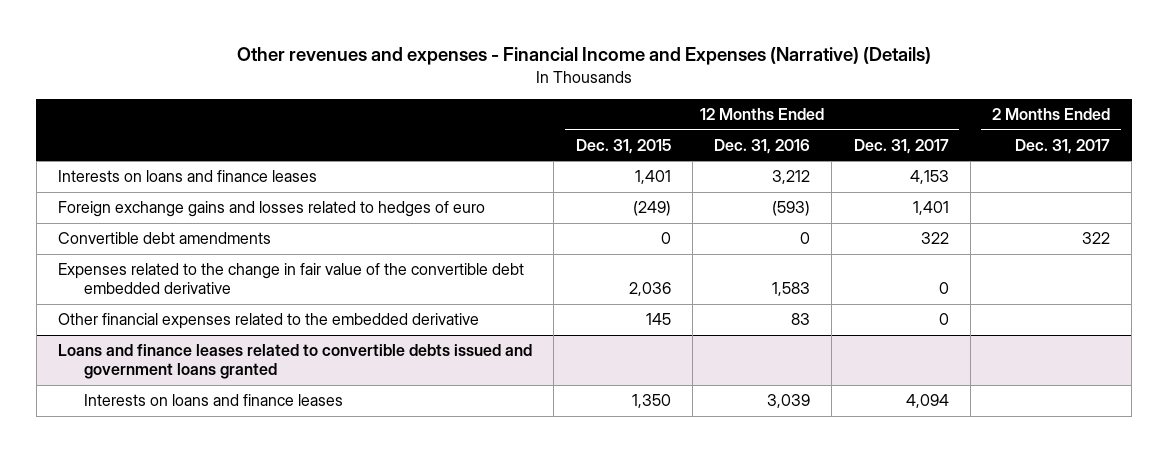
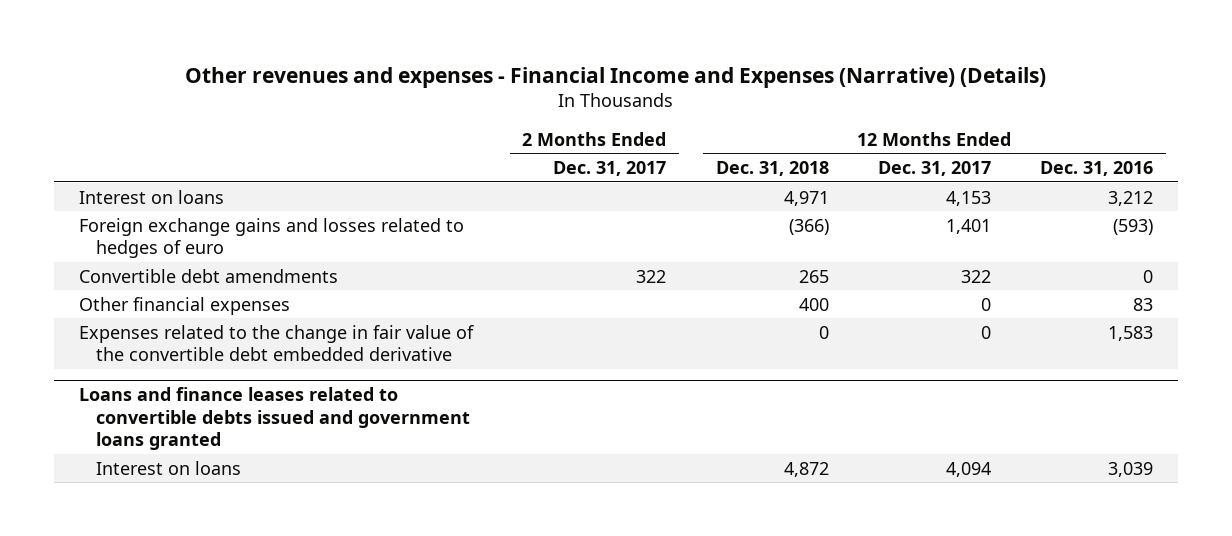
[575,138,671,154] Dec. 31, 2015 -> none
none -> [715,161,829,177] Dec. 31, 2018
[58,170,318,183] Interests on loans and finance leases -> [79,189,225,204] Interest on loans
none -> [79,296,291,315] Other financial expenses
[58,313,480,330] Other financial expenses related to the embedded derivative -> none
[83,394,343,407] Interests on loans and finance leases -> [96,460,242,475] Interest on loans

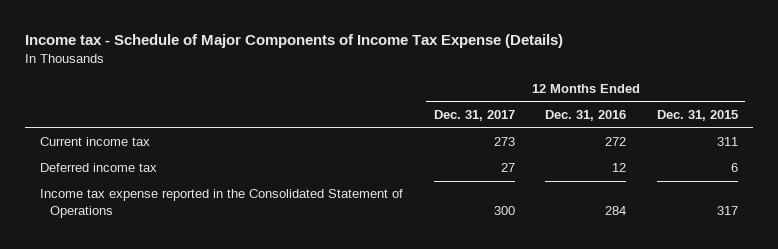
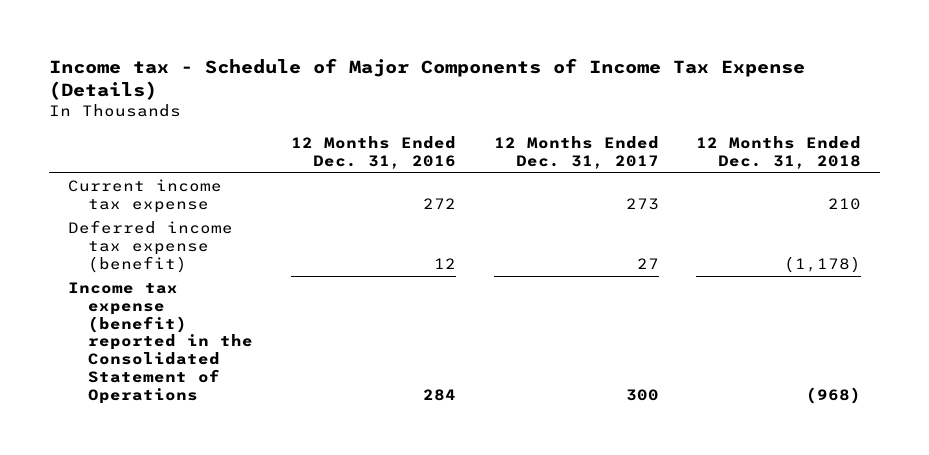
[656,110,738,122] Dec. 31, 2015 -> none
none -> [696,136,862,170] 12 Months Ended Dec. 31, 2018
[40,137,151,147] Current income tax -> [68,179,223,214] Current income tax expense
[40,163,158,173] Deferred income tax -> [68,220,234,273] Deferred income tax expense (benefit)
[40,189,404,219] Income tax expense reported in the Consolidated Statement of Operations -> [68,282,254,404] Income tax expense (benefit) reported in the Consolidated Statement of Operations

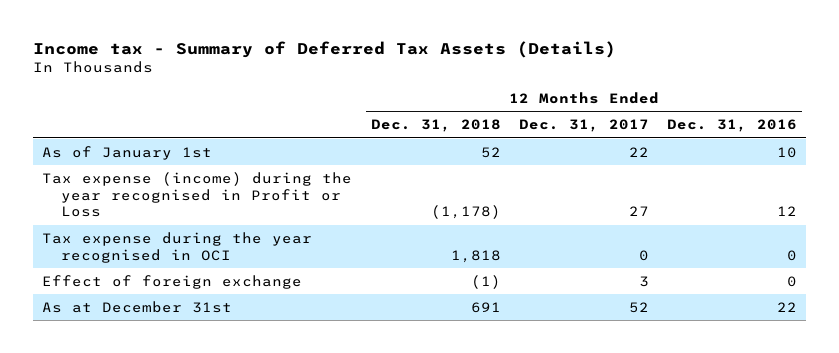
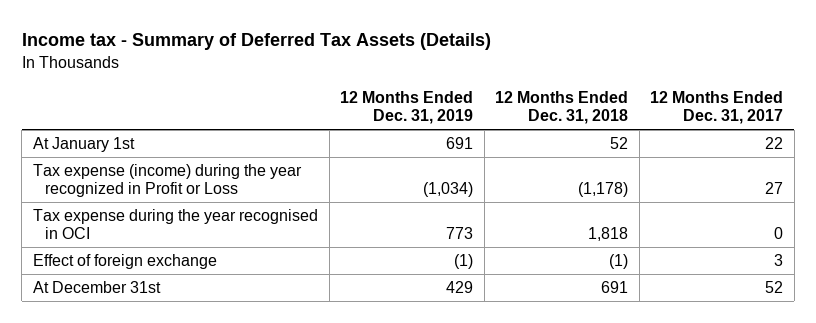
[667,119,798,133] Dec. 31, 2016 -> none
none -> [340,90,474,125] 12 Months Ended Dec. 31, 2019
[42,145,213,160] As of January 1st -> [32,136,135,152] At January 1st
[42,171,353,218] Tax expense (income) during the year recognised in Profit or Loss -> [32,163,302,198] Tax expense (income) during the year recognized in Profit or Loss
[42,300,233,313] As at December 31st -> [32,280,161,293] At December 31st

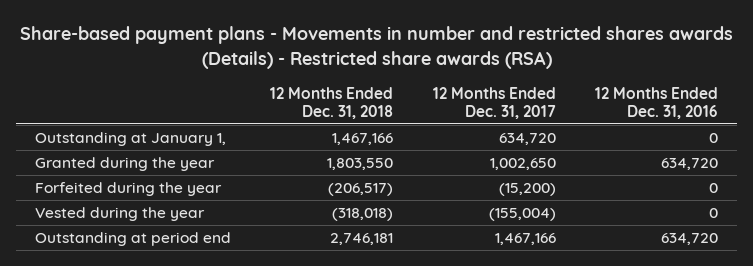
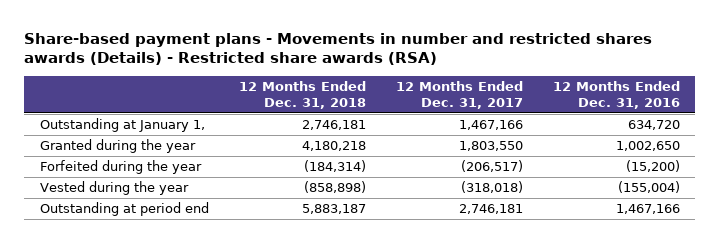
[332,133,394,146] 1,467,166 -> [301,119,366,130] 2,746,181
[498,133,556,146] 634,720 -> [459,119,524,130] 1,467,166
[708,133,718,144] 0 -> [628,119,681,130] 634,720
[327,158,394,171] 1,803,550 -> [301,140,366,151] 4,180,218
[489,158,556,171] 1,002,650 -> [459,140,524,151] 1,803,550
[660,158,718,171] 634,720 -> [616,140,681,151] 1,002,650
[328,183,394,197] (206,517) -> [303,159,366,172] (184,314)
[498,183,556,197] (15,200) -> [461,159,524,172] (206,517)
[708,183,718,194] 0 -> [626,159,681,172] (15,200)
[332,208,394,222] (318,018) -> [303,180,366,193] (858,898)
[488,208,556,222] (155,004) -> [461,180,524,193] (318,018)
[708,208,718,219] 0 -> [618,180,681,193] (155,004)
[330,233,394,246] 2,746,181 -> [301,203,366,214] 5,883,187
[494,233,556,246] 1,467,166 -> [459,203,524,214] 2,746,181
[660,233,718,246] 634,720 -> [616,203,681,214] 1,467,166

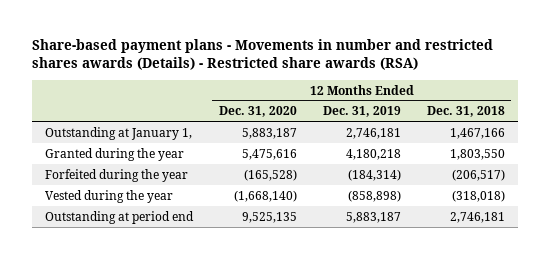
[396,80,524,110] 12 Months Ended Dec. 31, 2017 -> none
[553,80,681,110] 12 Months Ended Dec. 31, 2016 -> none
none -> [218,106,297,118] Dec. 31, 2020
none -> [322,106,401,118] Dec. 31, 2019
[301,119,366,130] 2,746,181 -> [449,127,505,139] 1,467,166
[301,140,366,151] 4,180,218 -> [449,148,505,160] 1,803,550
[303,159,366,172] (184,314) -> [451,168,505,181] (206,517)
[303,180,366,193] (858,898) -> [451,189,505,202] (318,018)
[301,203,366,214] 5,883,187 -> [449,211,505,223] 2,746,181

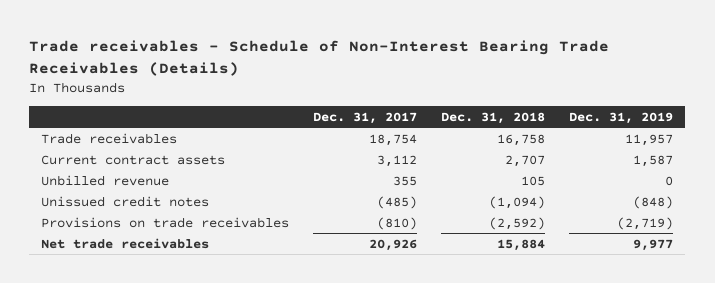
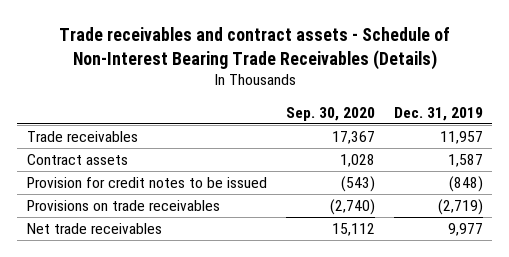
[29,40,610,76] Trade receivables - Schedule of Non-Interest Bearing Trade Receivables (Details) -> [58,26,450,70] Trade receivables and contract assets - Schedule of Non-Interest Bearing Trade Receivables (Details)
[313,111,418,124] Dec. 31, 2017 -> none
[441,111,546,124] Dec. 31, 2018 -> none
none -> [285,106,375,121] Sep. 30, 2020
[41,174,170,186] Unbilled revenue -> none
[41,154,226,165] Current contract assets -> [26,154,128,166] Contract assets
[41,195,210,207] Unissued credit notes -> [26,177,267,189] Provision for credit notes to be issued

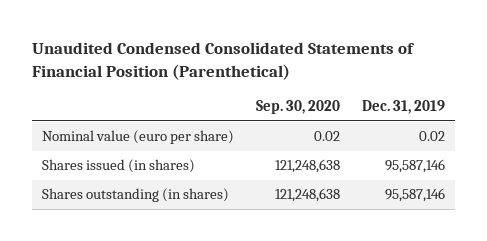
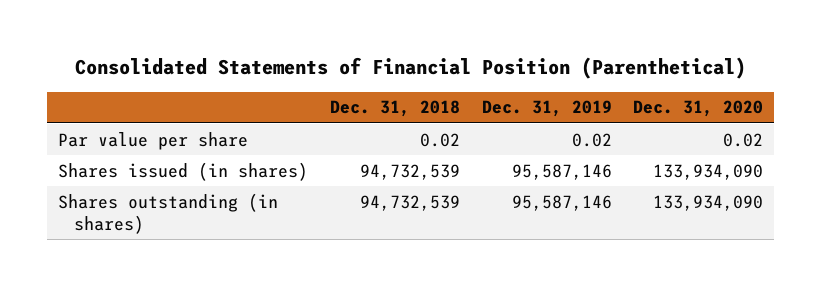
[31,42,415,81] Unaudited Condensed Consolidated Statements of Financial Position (Parenthetical) -> [74,57,746,80] Consolidated Statements of Financial Position (Parenthetical)
[256,100,341,115] Sep. 30, 2020 -> none
none -> [329,100,460,118] Dec. 31, 2018
none -> [633,100,764,118] Dec. 31, 2020
[42,130,235,145] Nominal value (euro per share) -> [58,131,249,150] Par value per share

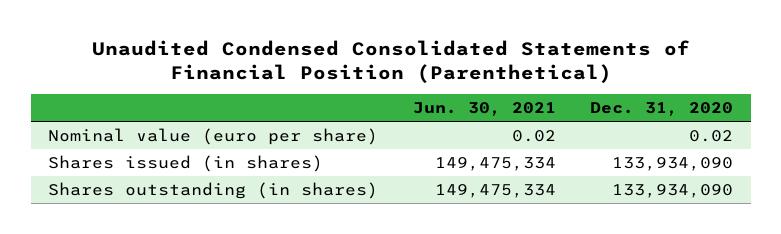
[74,57,746,80] Consolidated Statements of Financial Position (Parenthetical) -> [91,39,690,83] Unaudited Condensed Consolidated Statements of Financial Position (Parenthetical)
[329,100,460,118] Dec. 31, 2018 -> none
[481,100,612,118] Dec. 31, 2019 -> none
none -> [412,102,556,117] Jun. 30, 2021
[58,131,249,150] Par value per share -> [48,127,379,145] Nominal value (euro per share)

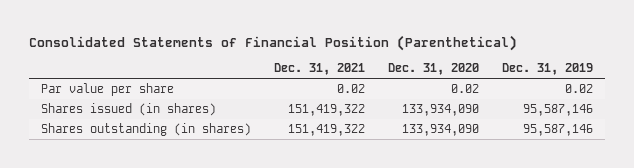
[91,39,690,83] Unaudited Condensed Consolidated Statements of Financial Position (Parenthetical) -> [29,34,518,51] Consolidated Statements of Financial Position (Parenthetical)
[412,102,556,117] Jun. 30, 2021 -> none
none -> [273,63,365,76] Dec. 31, 2021
none -> [502,63,594,76] Dec. 31, 2019
[48,127,379,145] Nominal value (euro per share) -> [40,82,174,96] Par value per share

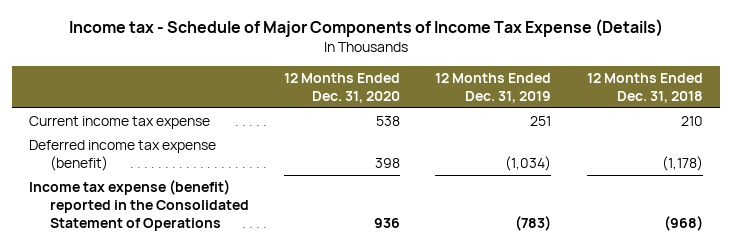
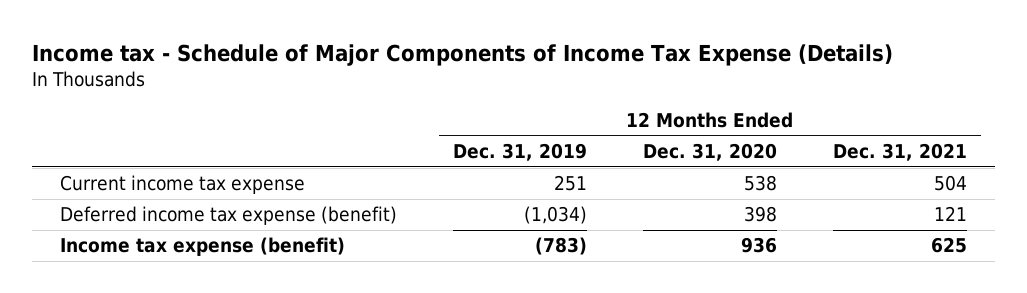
[586,72,703,103] 12 Months Ended Dec. 31, 2018 -> none
none -> [833,143,968,162] Dec. 31, 2021
[29,180,250,231] Income tax expense (benefit) reported in the Consolidated Statement of Operations -> [60,237,346,257] Income tax expense (benefit)

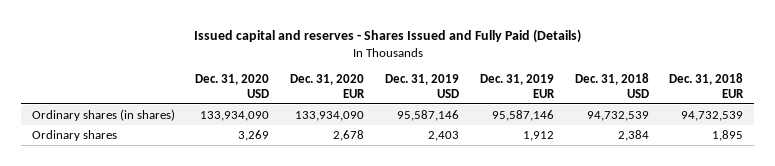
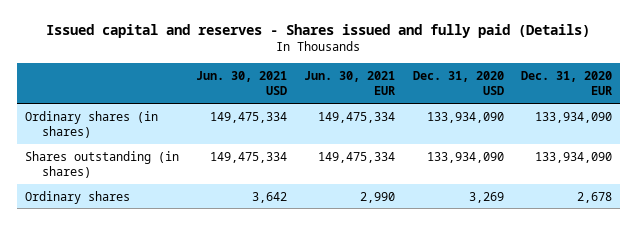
[193,29,581,44] Issued capital and reserves - Shares Issued and Fully Paid (Details) -> [46,24,591,39] Issued capital and reserves - Shares issued and fully paid (Details)
[385,74,460,99] Dec. 31, 2019 USD -> none
[479,74,555,99] Dec. 31, 2019 EUR -> none
[574,73,649,99] Dec. 31, 2018 USD -> none
[669,73,745,99] Dec. 31, 2018 EUR -> none
none -> [196,70,288,96] Jun. 30, 2021 USD
none -> [304,70,397,96] Jun. 30, 2021 EUR
none -> [25,150,180,178] Shares outstanding (in shares)

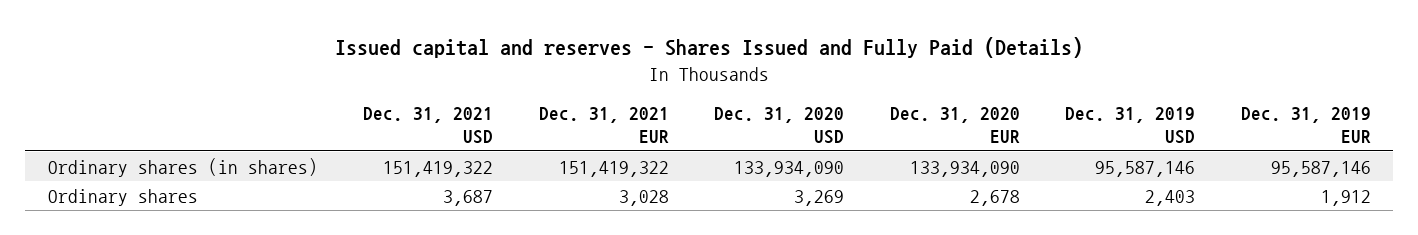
[46,24,591,39] Issued capital and reserves - Shares issued and fully paid (Details) -> [335,37,1084,59] Issued capital and reserves - Shares Issued and Fully Paid (Details)
[196,70,288,96] Jun. 30, 2021 USD -> none
[304,70,397,96] Jun. 30, 2021 EUR -> none
none -> [363,107,494,145] Dec. 31, 2021 USD
none -> [538,107,669,144] Dec. 31, 2021 EUR
none -> [1065,107,1196,145] Dec. 31, 2019 USD
none -> [1240,107,1371,144] Dec. 31, 2019 EUR
[25,150,180,178] Shares outstanding (in shares) -> none

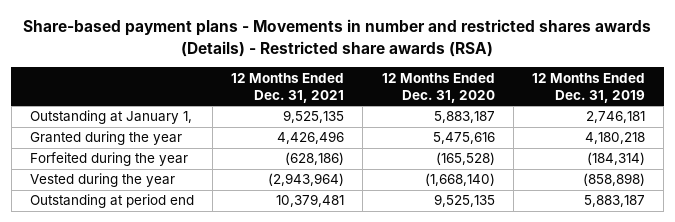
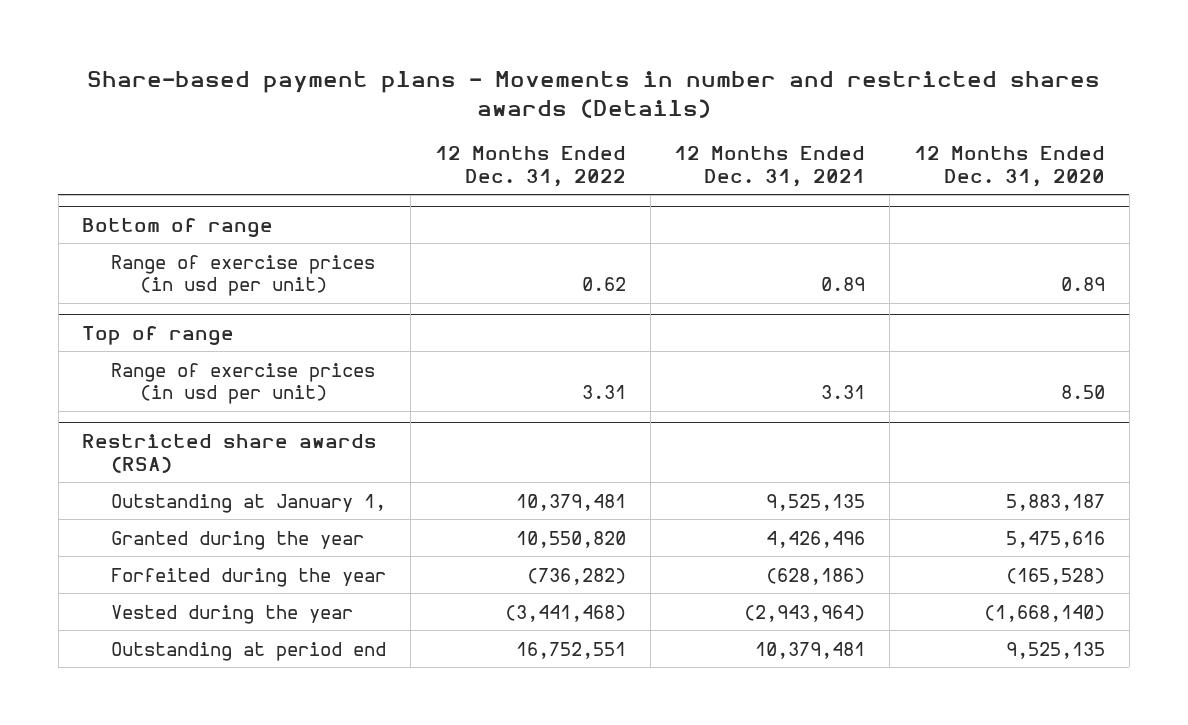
[23,19,652,57] Share-based payment plans - Movements in number and restricted shares awards (Details) - Restricted share awards (RSA) -> [86,71,1100,118] Share-based payment plans - Movements in number and restricted shares awards (Details)
[531,72,645,104] 12 Months Ended Dec. 31, 2019 -> none
none -> [434,146,626,187] 12 Months Ended Dec. 31, 2022
none -> [82,217,274,237] Bottom of range
none -> [111,254,376,297] Range of exercise prices (in usd per unit)
none -> [82,325,235,345] Top of range
none -> [111,362,376,405] Range of exercise prices (in usd per unit)
none -> [82,433,378,473] Restricted share awards (RSA)

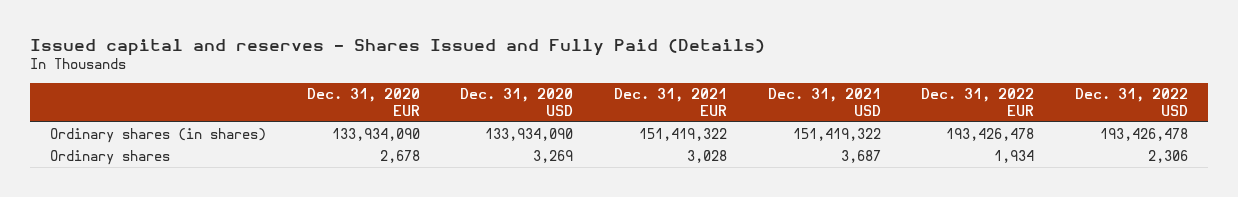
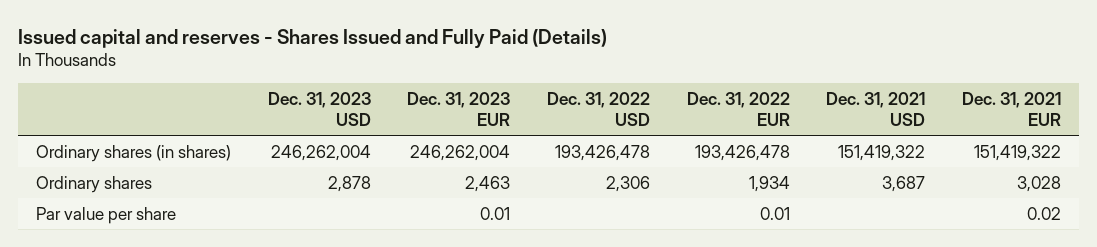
[306,88,420,117] Dec. 31, 2020 EUR -> none
[460,88,574,117] Dec. 31, 2020 USD -> none
none -> [267,91,371,126] Dec. 31, 2023 USD
none -> [407,91,511,126] Dec. 31, 2023 EUR
none -> [35,206,176,224] Par value per share

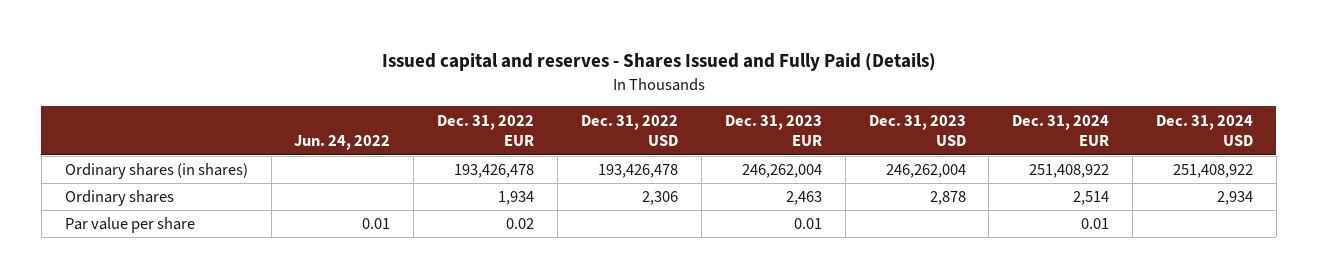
[826,91,926,126] Dec. 31, 2021 USD -> none
[961,91,1061,126] Dec. 31, 2021 EUR -> none
none -> [294,135,391,151] Jun. 24, 2022
none -> [1012,114,1110,147] Dec. 31, 2024 EUR
none -> [1156,114,1254,147] Dec. 31, 2024 USD
[759,206,790,220] 0.01 -> [506,218,535,230] 0.02

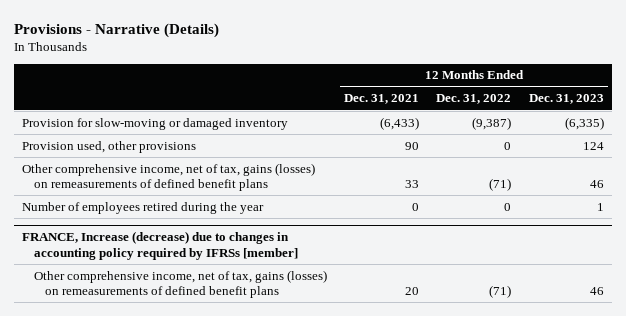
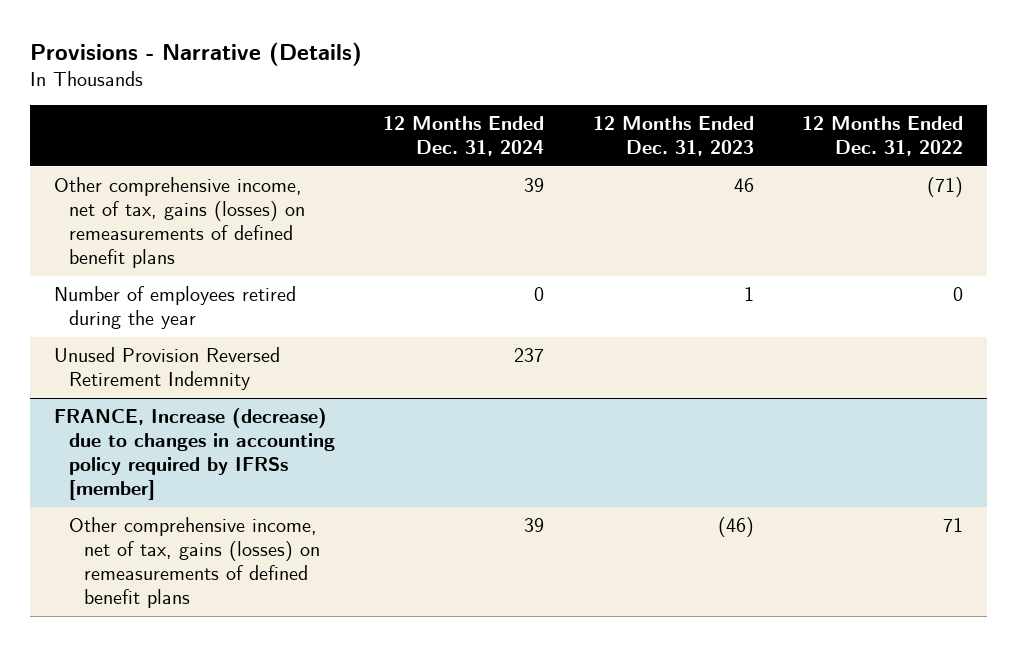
[344,94,420,105] Dec. 31, 2021 -> none
none -> [383,116,545,157] 12 Months Ended Dec. 31, 2024
[22,117,289,130] Provision for slow-moving or damaged inventory -> none
[22,140,197,153] Provision used, other provisions -> none
none -> [53,347,280,391] Unused Provision Reversed Retirement Indemnity
[489,285,512,299] (71) -> [943,518,964,533] 71
[589,287,604,296] 46 -> [717,517,754,538] (46)

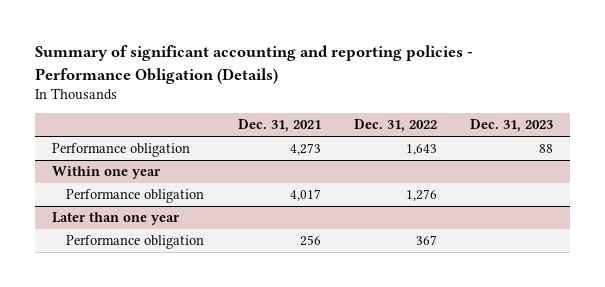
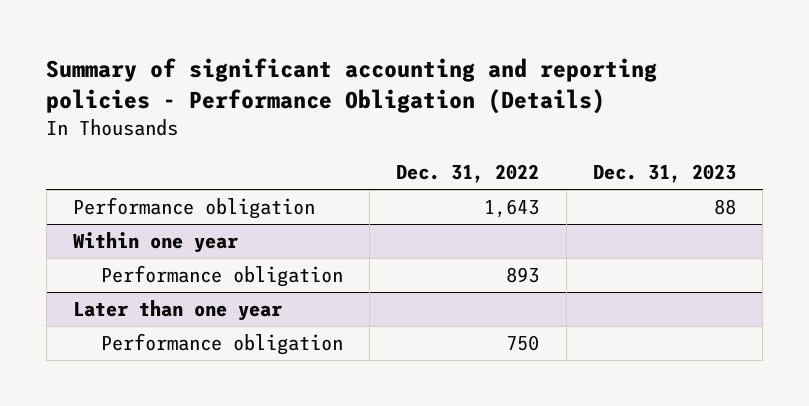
[237,119,321,133] Dec. 31, 2021 -> none
[405,189,437,202] 1,276 -> [506,266,540,283] 893
[415,235,437,246] 367 -> [506,334,540,351] 750

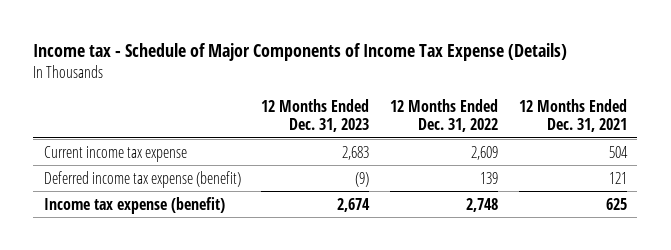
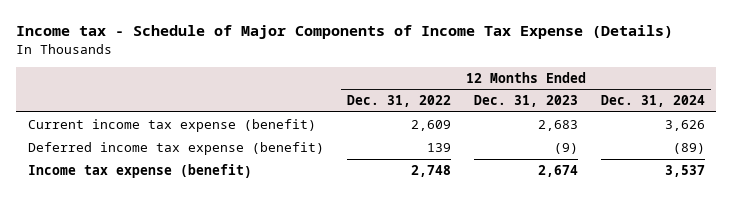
[518,99,627,133] 12 Months Ended Dec. 31, 2021 -> none
none -> [600,95,705,108] Dec. 31, 2024
[43,145,187,162] Current income tax expense -> [27,118,316,132] Current income tax expense (benefit)

